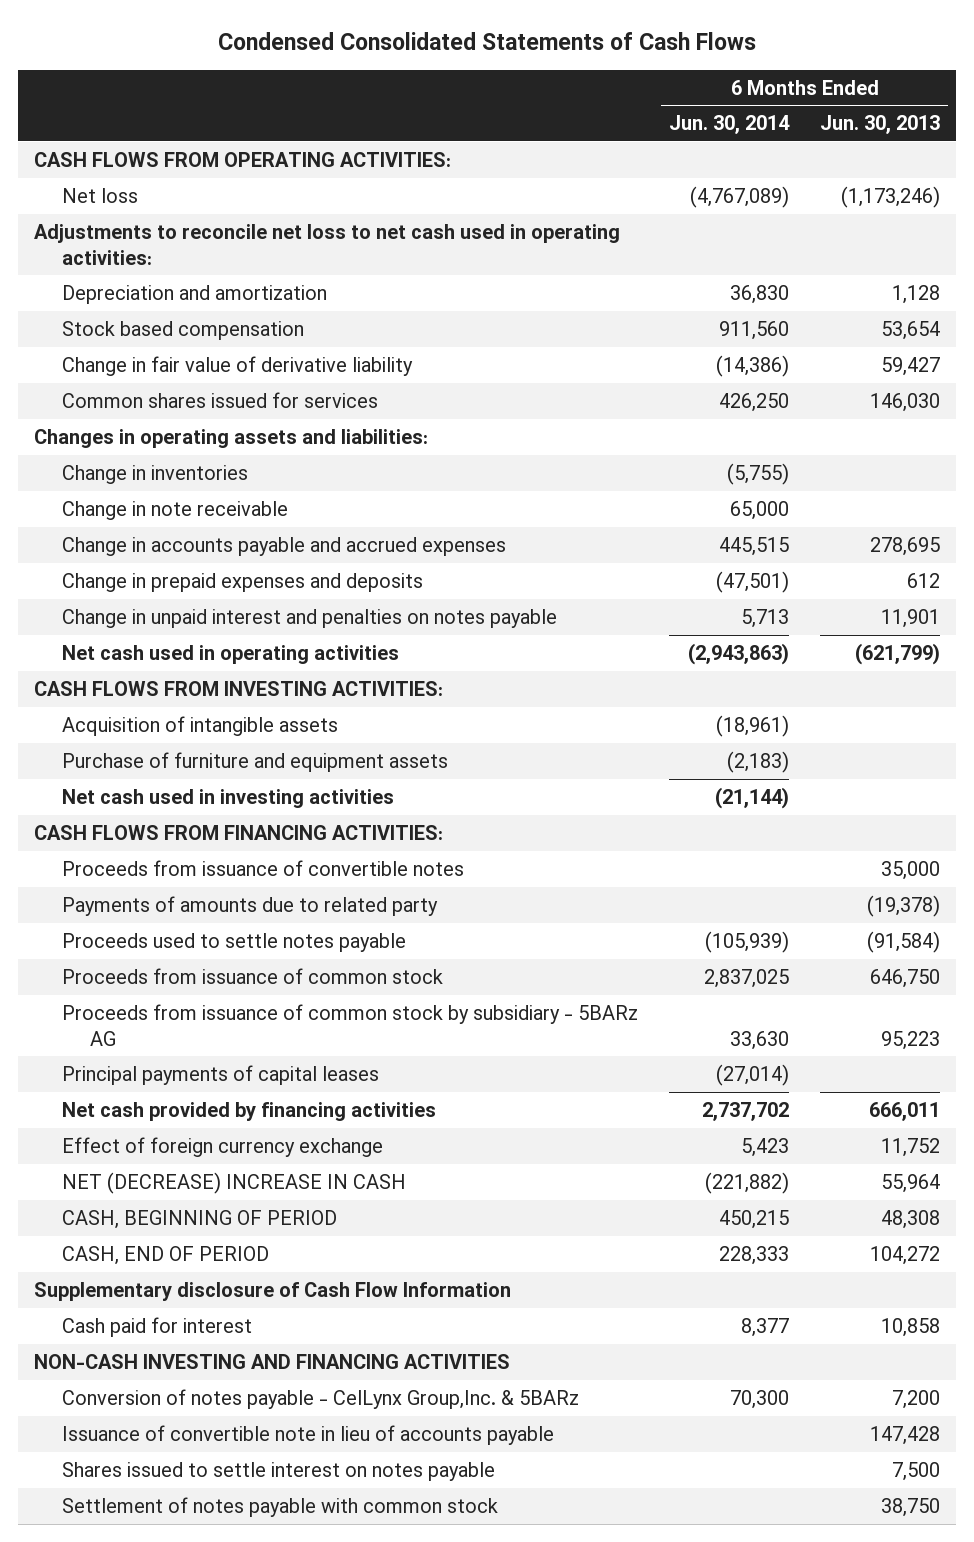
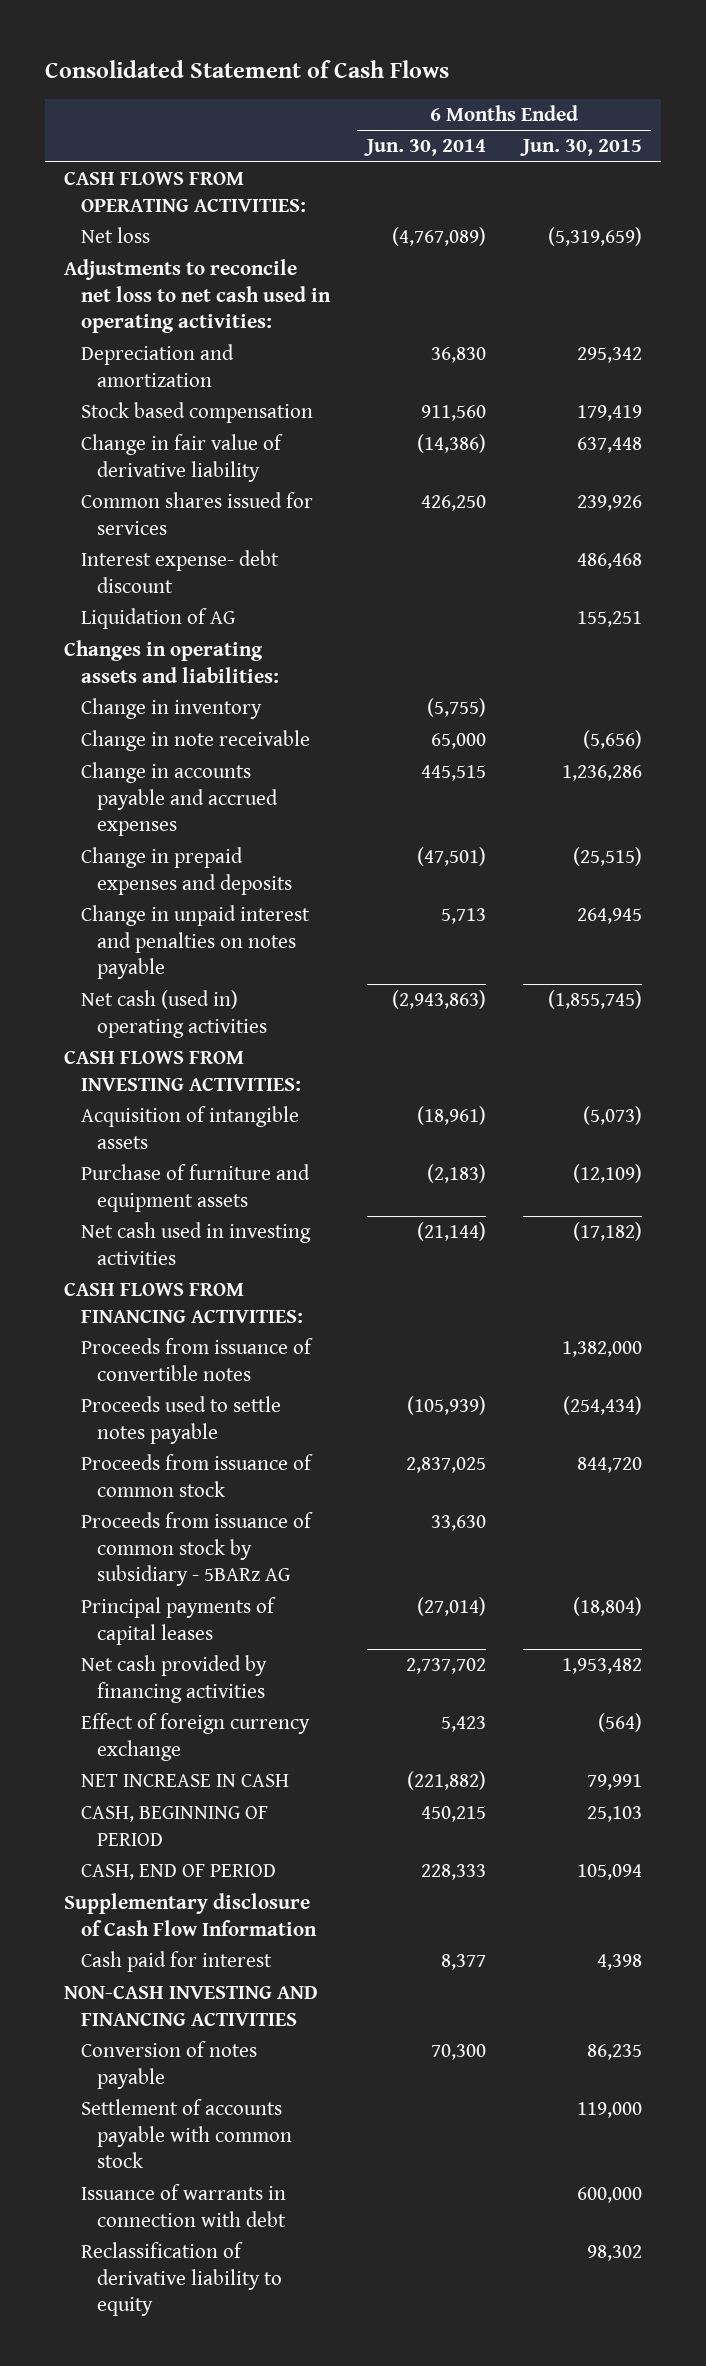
[218,31,757,50] Condensed Consolidated Statements of Cash Flows -> [45,59,450,78] Consolidated Statement of Cash Flows
[820,115,941,135] Jun. 30, 2013 -> none
none -> [519,139,642,157] Jun. 30, 2015
none -> [80,550,279,593] Interest expense- debt discount
none -> [80,608,235,630] Liquidation of AG
[61,464,248,484] Change in inventories -> [80,698,262,720] Change in inventory
[61,644,399,664] Net cash used in operating activities -> [80,990,268,1038] Net cash (used in) operating activities
[61,895,438,916] Payments of amounts due to related party -> none
[61,1171,406,1194] NET (DECREASE) INCREASE IN CASH -> [80,1774,289,1788] NET INCREASE IN CASH
[61,1424,554,1445] Issuance of convertible note in lieu of accounts payable -> none
[61,1461,495,1481] Shares issued to settle interest on notes payable -> none
[61,1388,579,1409] Conversion of notes payable - CelLynx Group,Inc. & 5BARz -> [80,2041,257,2089] Conversion of notes payable
[61,1496,498,1517] Settlement of notes payable with common stock -> [80,2099,293,2169] Settlement of accounts payable with common stock
none -> [80,2184,287,2227] Issuance of warrants in connection with debt
none -> [80,2242,283,2317] Reclassification of derivative liability to equity

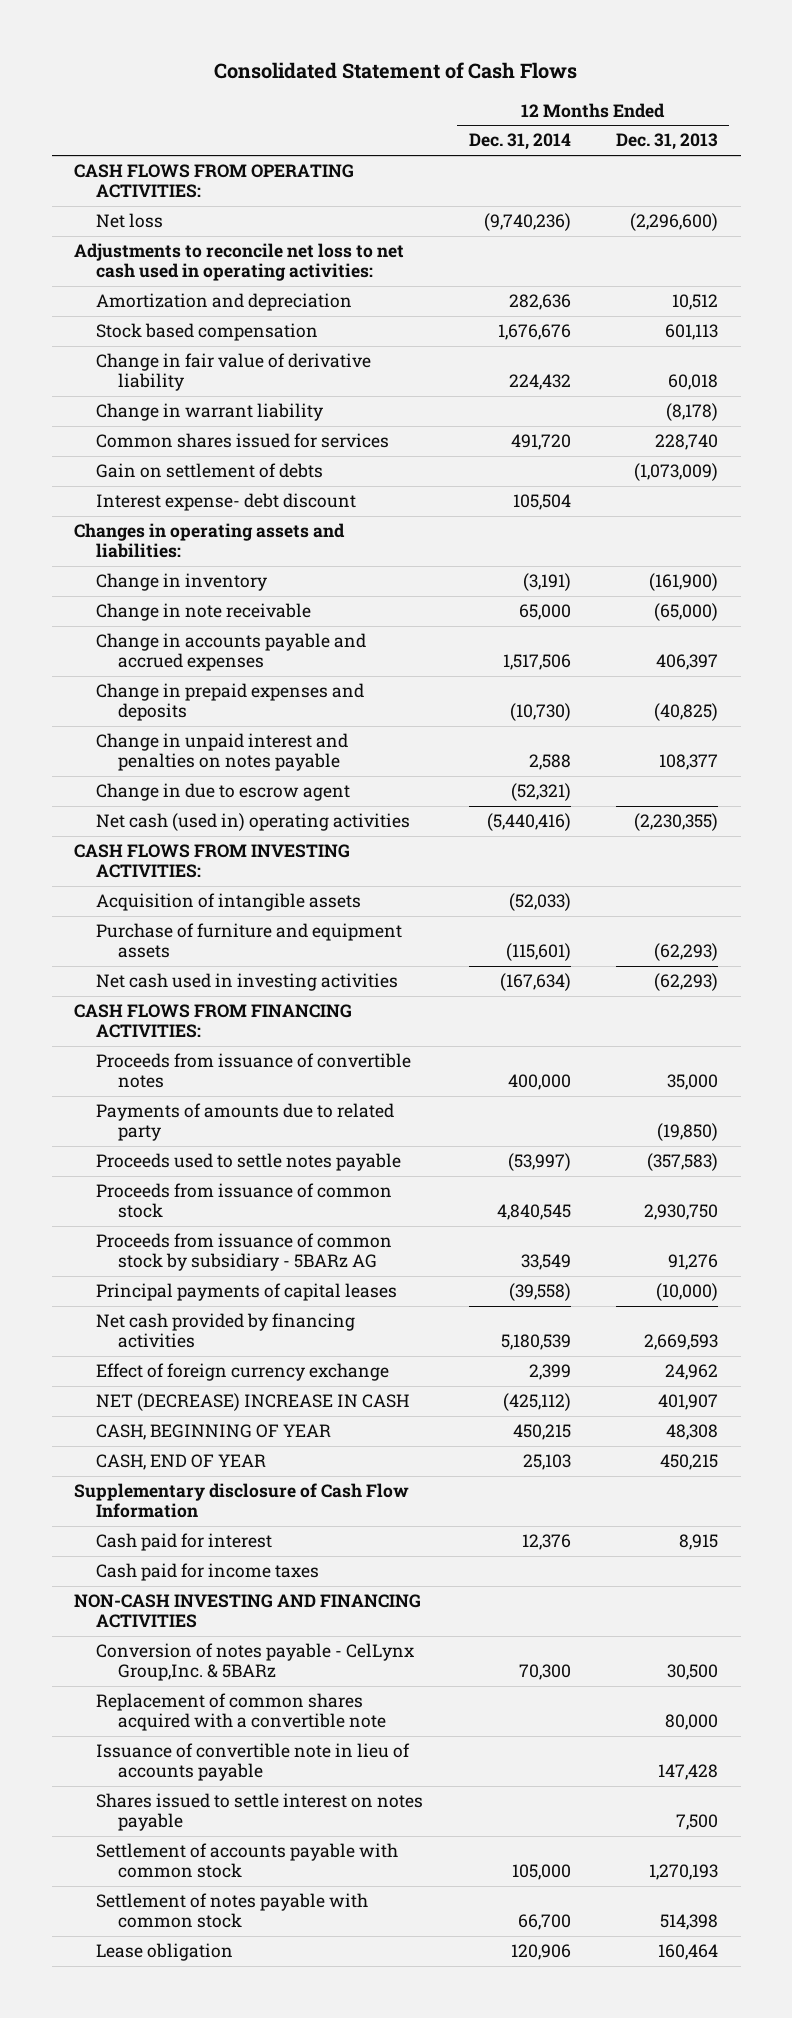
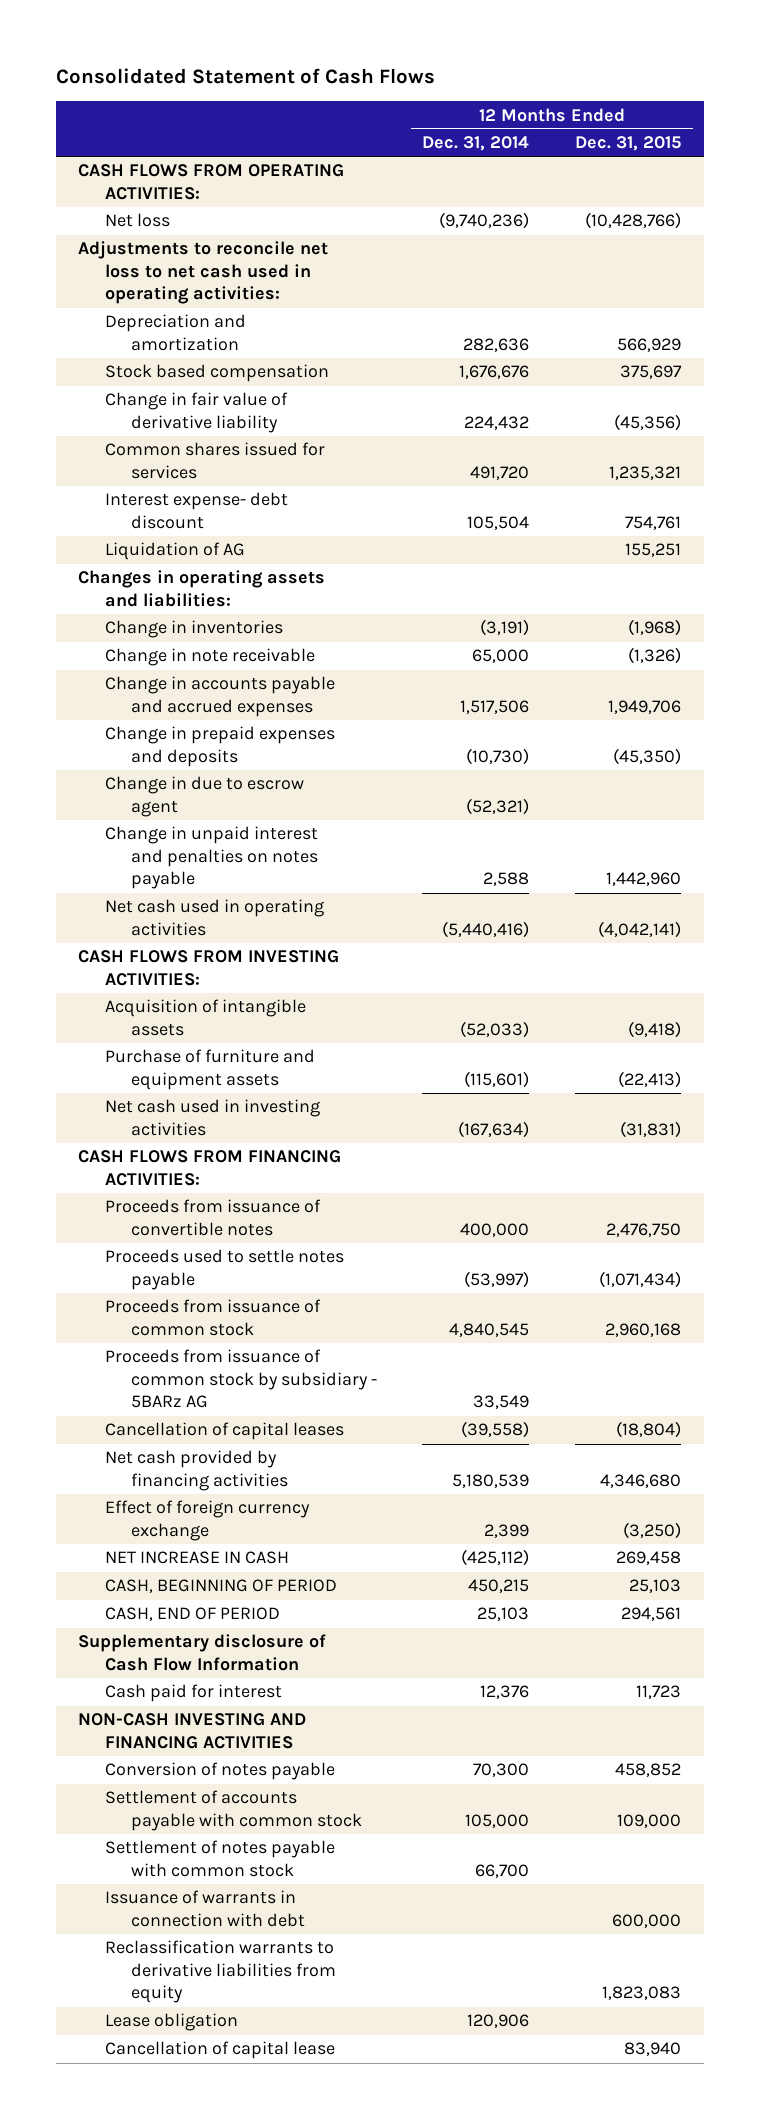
[616,133,719,151] Dec. 31, 2013 -> none
none -> [575,136,682,152] Dec. 31, 2015
[96,293,353,312] Amortization and depreciation -> [104,314,246,351] Depreciation and amortization
[96,403,324,422] Change in warrant liability -> none
[96,463,324,479] Gain on settlement of debts -> none
none -> [104,542,245,561] Liquidation of AG
[96,573,268,592] Change in inventory -> [104,620,283,639] Change in inventories
[96,733,349,772] Change in unpaid interest and penalties on notes payable -> [104,826,318,890] Change in unpaid interest and penalties on notes payable
[96,813,411,832] Net cash (used in) operating activities -> [104,899,324,936] Net cash used in operating activities
[96,1103,395,1142] Payments of amounts due to related party -> none
[96,1283,398,1302] Principal payments of capital leases -> [104,1422,344,1441] Cancellation of capital leases
[96,1393,410,1412] NET (DECREASE) INCREASE IN CASH -> [104,1551,289,1565] NET INCREASE IN CASH
[96,1424,332,1441] CASH, BEGINNING OF YEAR -> [104,1579,337,1594] CASH, BEGINNING OF PERIOD
[96,1454,267,1471] CASH, END OF YEAR -> [104,1607,280,1622] CASH, END OF PERIOD
[96,1563,320,1582] Cash paid for income taxes -> none
[96,1693,387,1732] Replacement of common shares acquired with a convertible note -> none
[96,1743,411,1782] Issuance of convertible note in lieu of accounts payable -> none
[96,1793,424,1832] Shares issued to settle interest on notes payable -> none
[96,1643,415,1682] Conversion of notes payable - CelLynx Group,Inc. & 5BARz -> [104,1762,335,1781] Conversion of notes payable
none -> [104,1890,305,1927] Issuance of warrants in connection with debt
none -> [104,1940,336,2004] Reclassification warrants to derivative liabilities from equity
none -> [104,2041,335,2060] Cancellation of capital lease

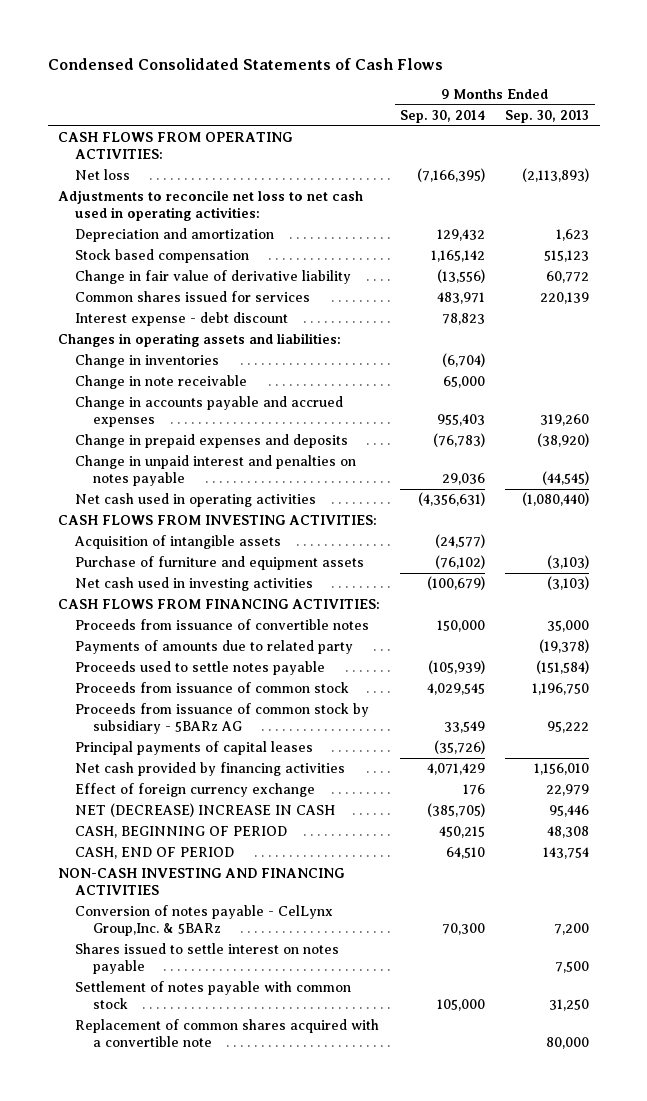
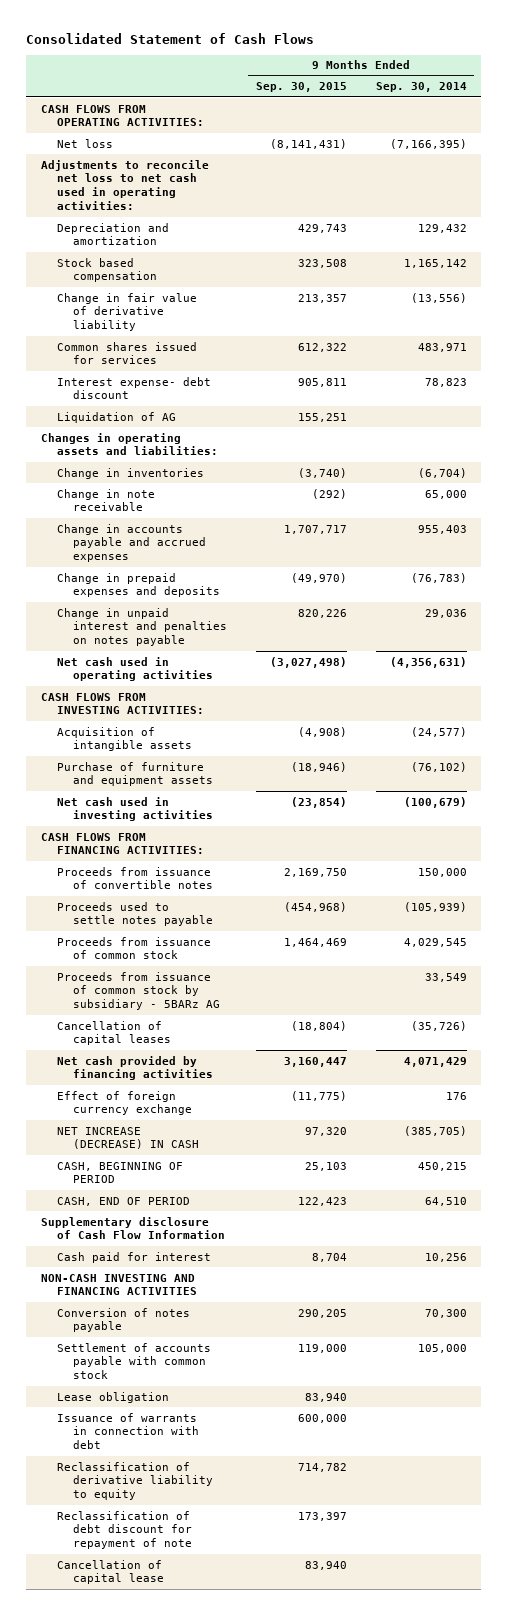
[47,57,443,70] Condensed Consolidated Statements of Cash Flows -> [26,32,315,44] Consolidated Statement of Cash Flows
[505,110,590,124] Sep. 30, 2013 -> none
none -> [255,82,347,93] Sep. 30, 2015
[75,312,289,327] Interest expense - debt discount -> [56,376,211,400] Interest expense- debt discount
none -> [56,411,176,423] Liquidation of AG
[75,640,354,655] Payments of amounts due to related party -> none
[75,741,314,756] Principal payments of capital leases -> [56,1020,171,1046] Cancellation of capital leases
[75,803,336,818] NET (DECREASE) INCREASE IN CASH -> [56,1126,199,1150] NET INCREASE (DECREASE) IN CASH
none -> [40,1216,225,1240] Supplementary disclosure of Cash Flow Information
none -> [56,1251,211,1263] Cash paid for interest
[75,943,340,974] Shares issued to settle interest on notes payable -> none
[75,1019,380,1047] Replacement of common shares acquired with a convertible note -> none
[75,905,334,936] Conversion of notes payable - CelLynx Group,Inc. & 5BARz -> [56,1307,190,1333] Conversion of notes payable
[75,981,352,1009] Settlement of notes payable with common stock -> [56,1342,211,1380] Settlement of accounts payable with common stock
none -> [56,1391,169,1403] Lease obligation
none -> [56,1412,199,1450] Issuance of warrants in connection with debt
none -> [56,1461,213,1501] Reclassification of derivative liability to equity
none -> [56,1510,192,1550] Reclassification of debt discount for repayment of note
none -> [56,1559,164,1585] Cancellation of capital lease

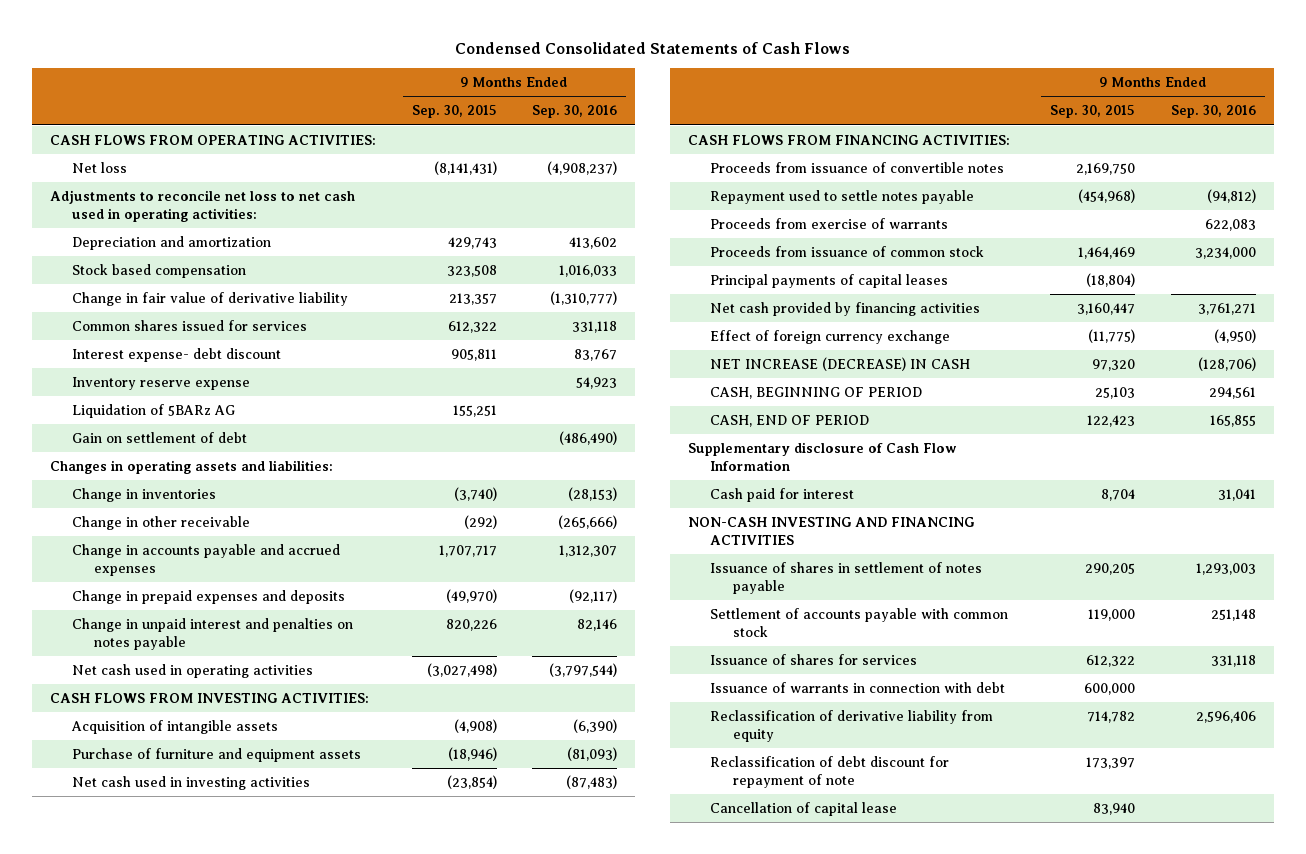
[26,32,315,44] Consolidated Statement of Cash Flows -> [454,41,850,54] Condensed Consolidated Statements of Cash Flows
[375,82,467,93] Sep. 30, 2014 -> none
none -> [532,105,618,119] Sep. 30, 2016
none -> [71,377,250,391] Inventory reserve expense
[56,411,176,423] Liquidation of AG -> [71,404,235,419] Liquidation of 5BARz AG
none -> [71,432,247,444] Gain on settlement of debt
[56,488,155,512] Change in note receivable -> [71,516,250,531] Change in other receivable
[56,901,213,927] Proceeds used to settle notes payable -> [710,190,975,205] Repayment used to settle notes payable
none -> [710,218,949,230] Proceeds from exercise of warrants
[56,971,220,1011] Proceeds from issuance of common stock by subsidiary - 5BARz AG -> none
[56,1020,171,1046] Cancellation of capital leases -> [710,274,949,289] Principal payments of capital leases
[56,1307,190,1333] Conversion of notes payable -> [710,562,983,595] Issuance of shares in settlement of notes payable
[56,1391,169,1403] Lease obligation -> none
none -> [710,654,918,666] Issuance of shares for services
[56,1461,213,1501] Reclassification of derivative liability to equity -> [710,710,994,743] Reclassification of derivative liability from equity

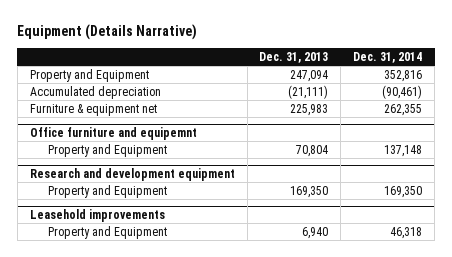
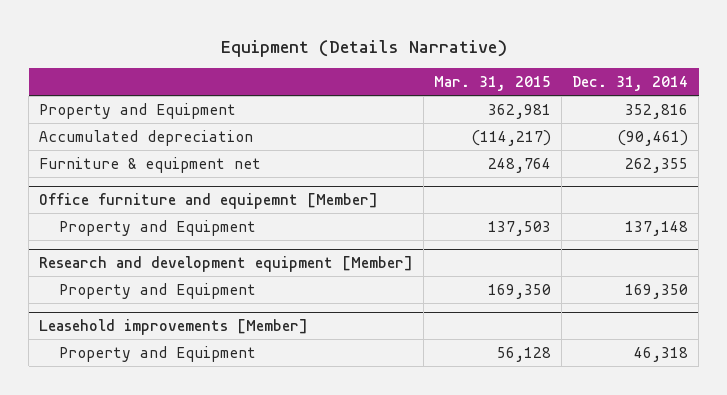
[259,51,329,63] Dec. 31, 2013 -> none
none -> [434,75,552,91] Mar. 31, 2015
[29,126,197,140] Office furniture and equipemnt -> [39,192,379,209] Office furniture and equipemnt [Member]
[29,167,235,181] Research and development equipment -> [39,255,414,272] Research and development equipment [Member]
[29,208,165,222] Leasehold improvements -> [39,318,309,335] Leasehold improvements [Member]

